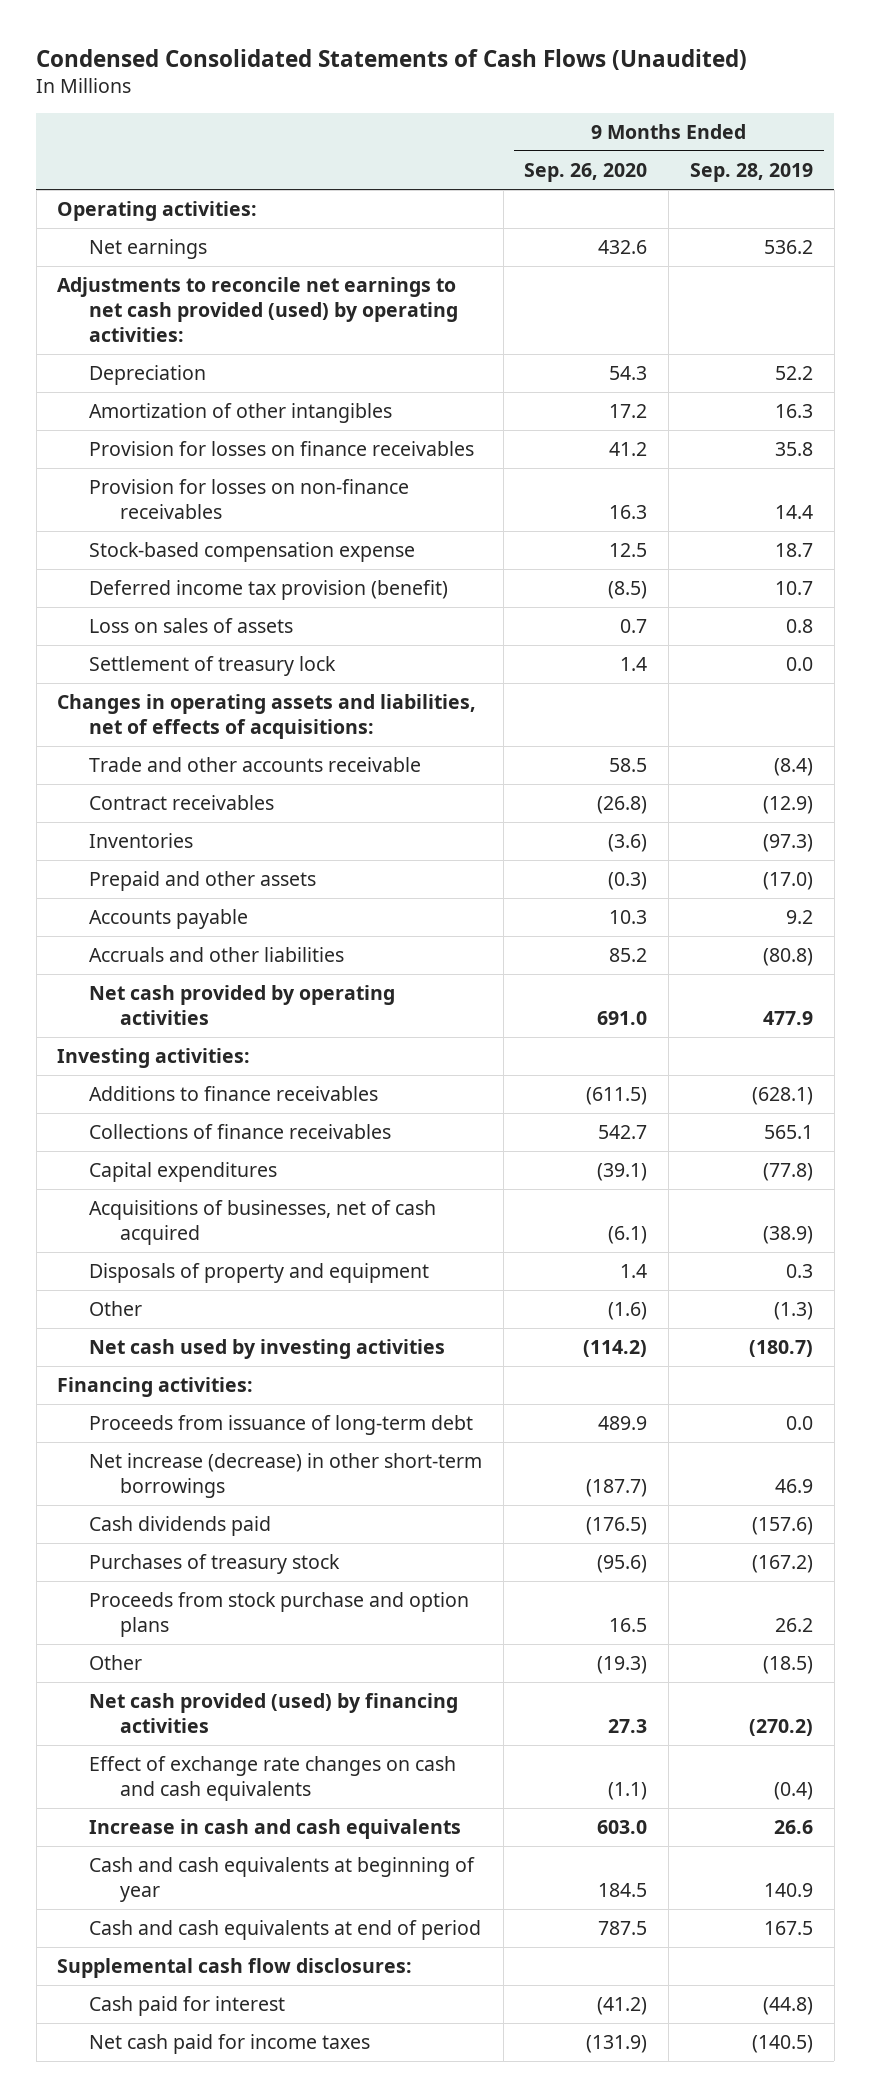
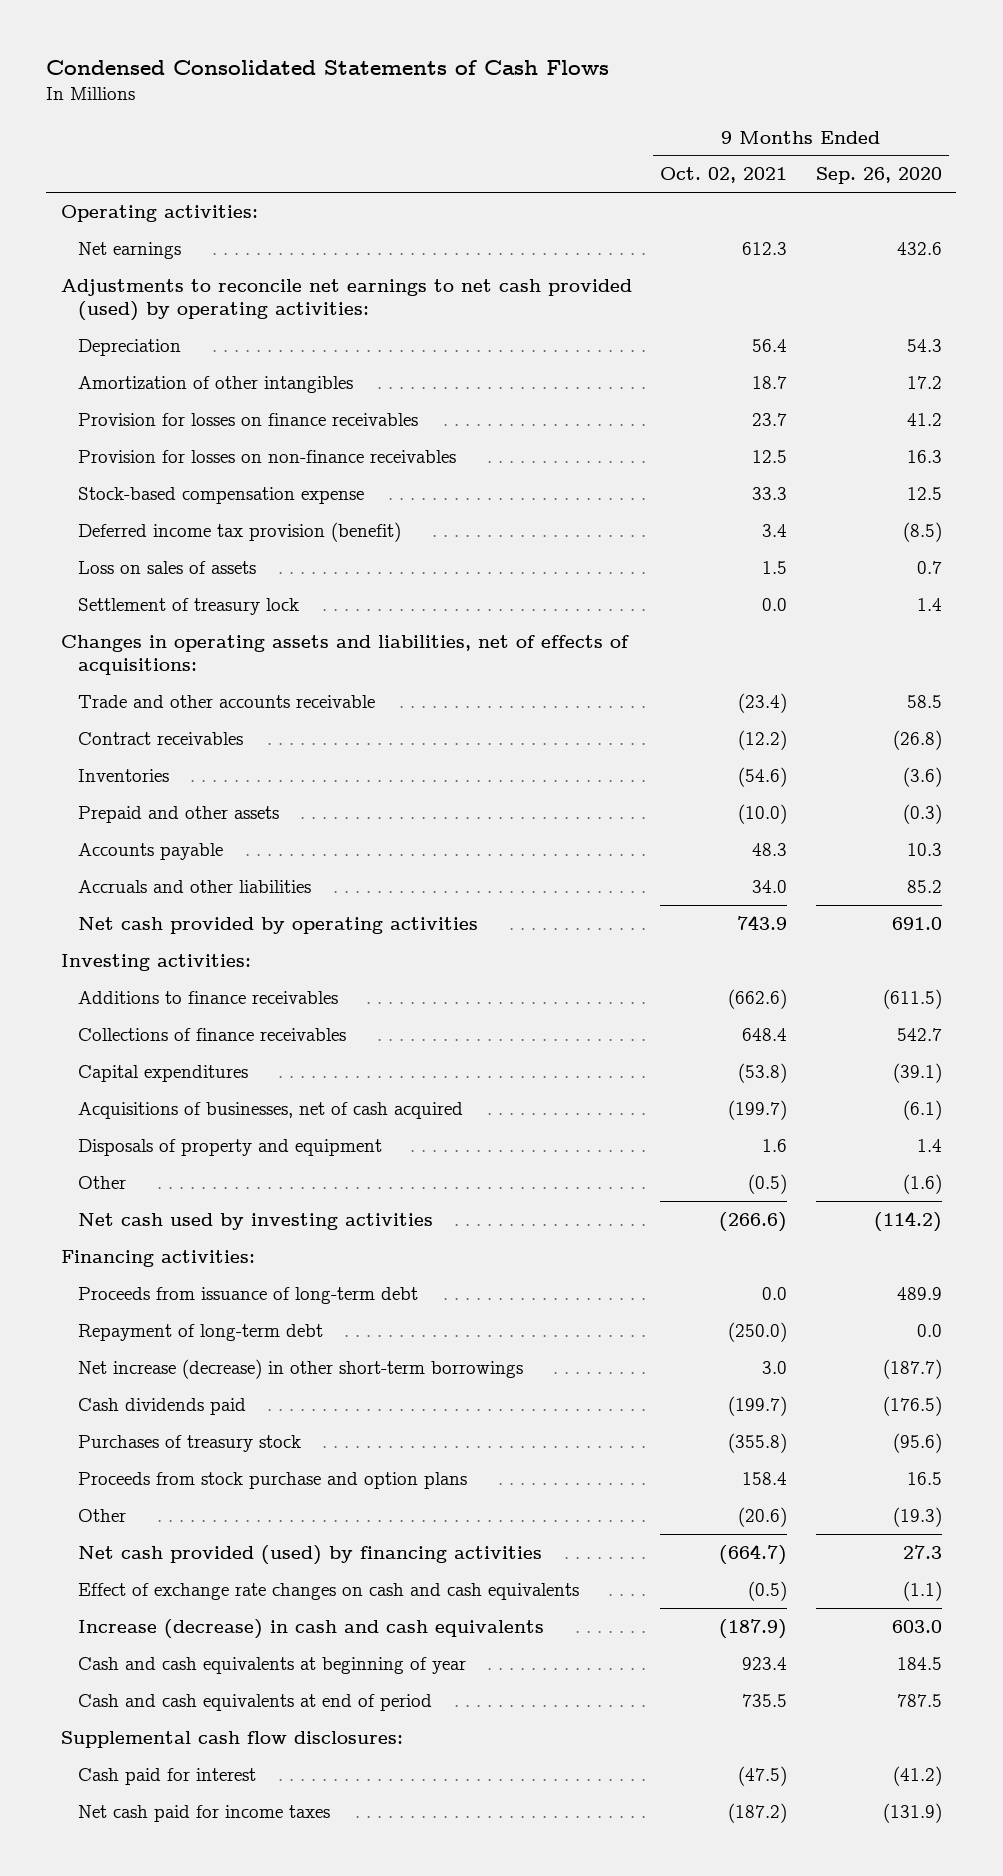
[36,48,748,70] Condensed Consolidated Statements of Cash Flows (Unaudited) -> [46,60,610,76] Condensed Consolidated Statements of Cash Flows
[690,163,814,183] Sep. 28, 2019 -> none
none -> [660,167,788,184] Oct. 02, 2021
none -> [77,1323,323,1341] Repayment of long-term debt
[88,1819,461,1840] Increase in cash and cash equivalents -> [77,1618,544,1639] Increase (decrease) in cash and cash equivalents

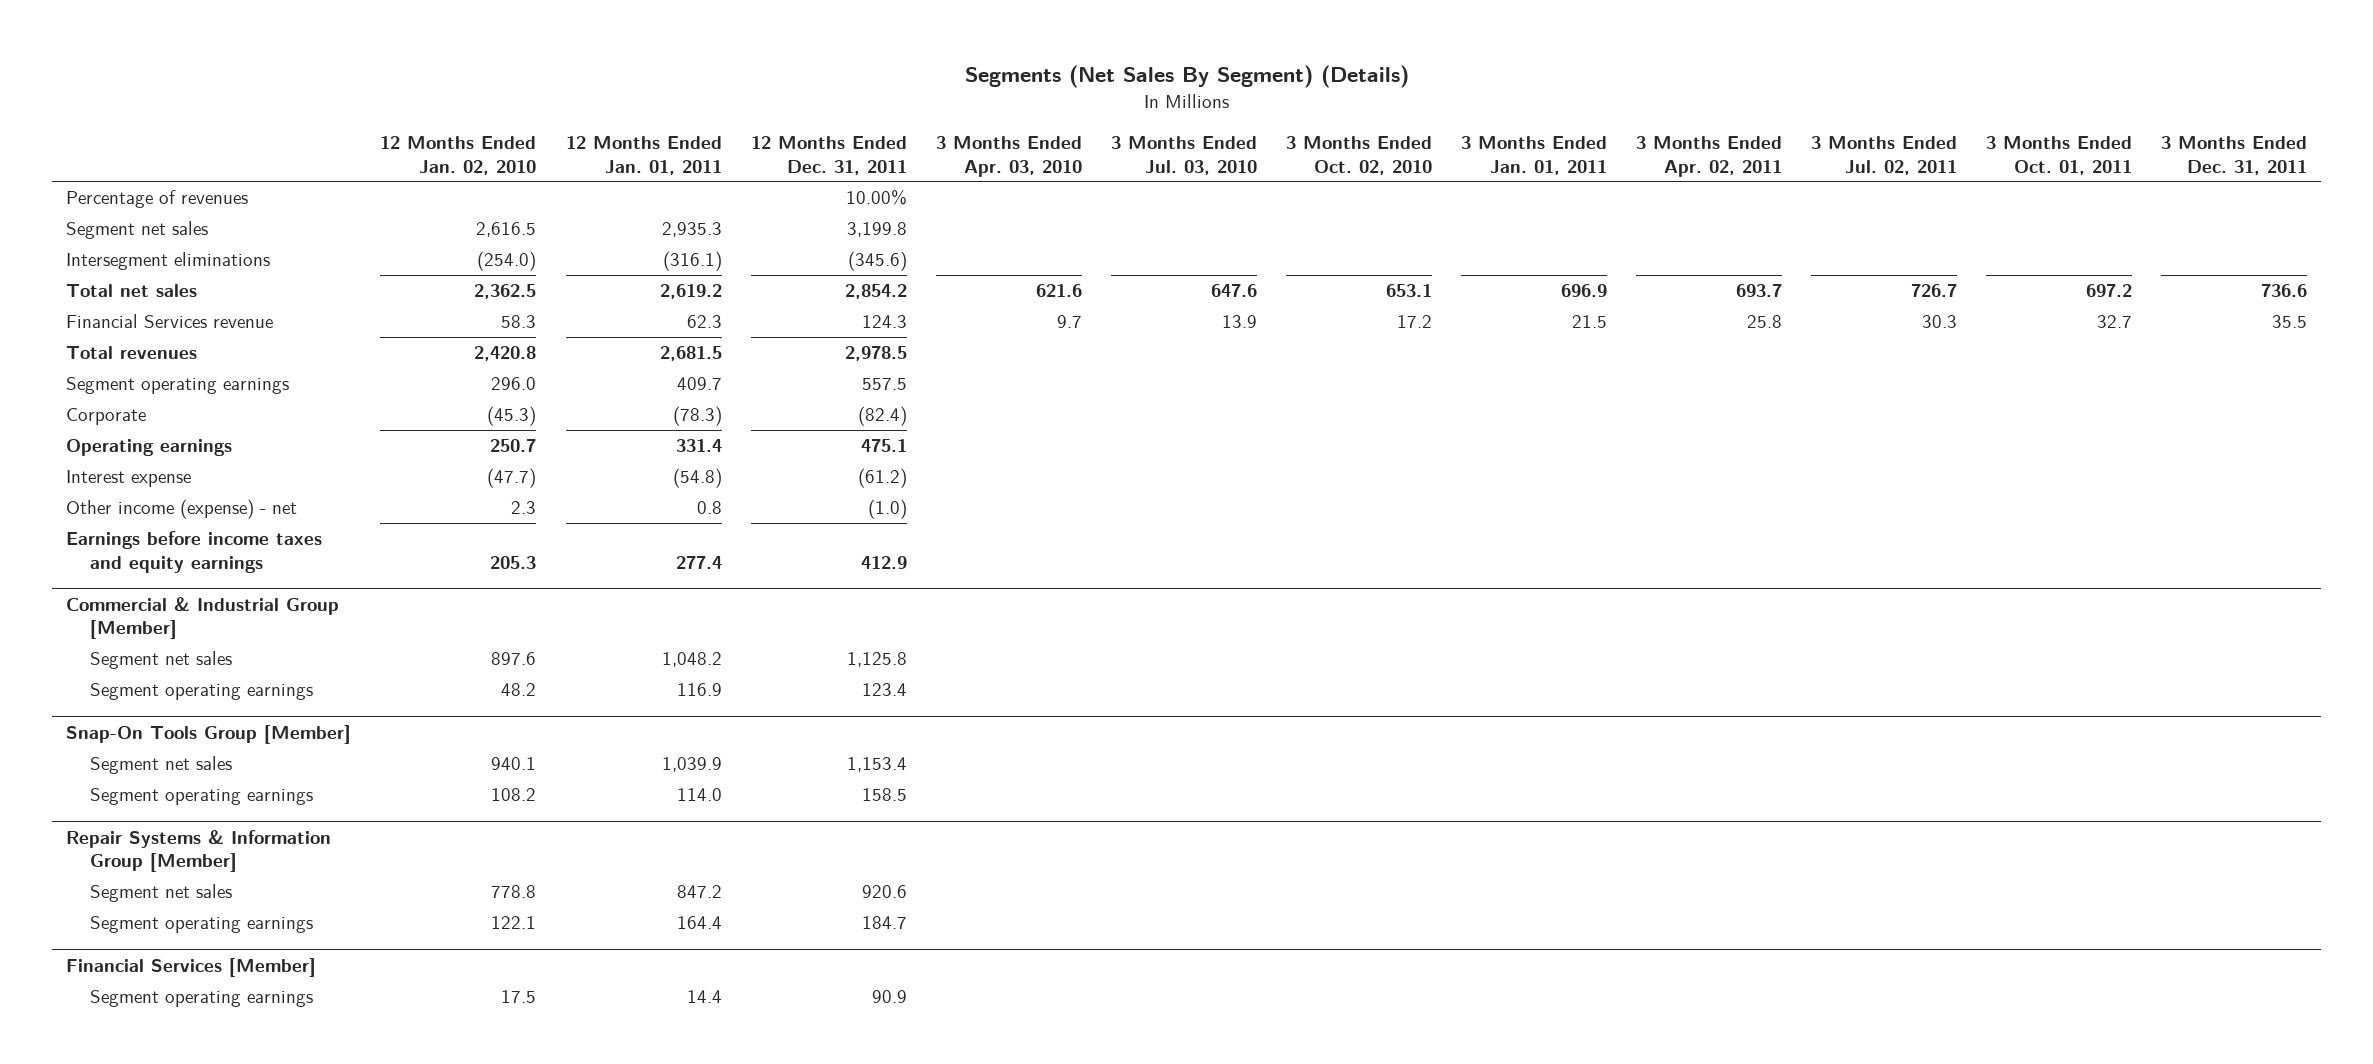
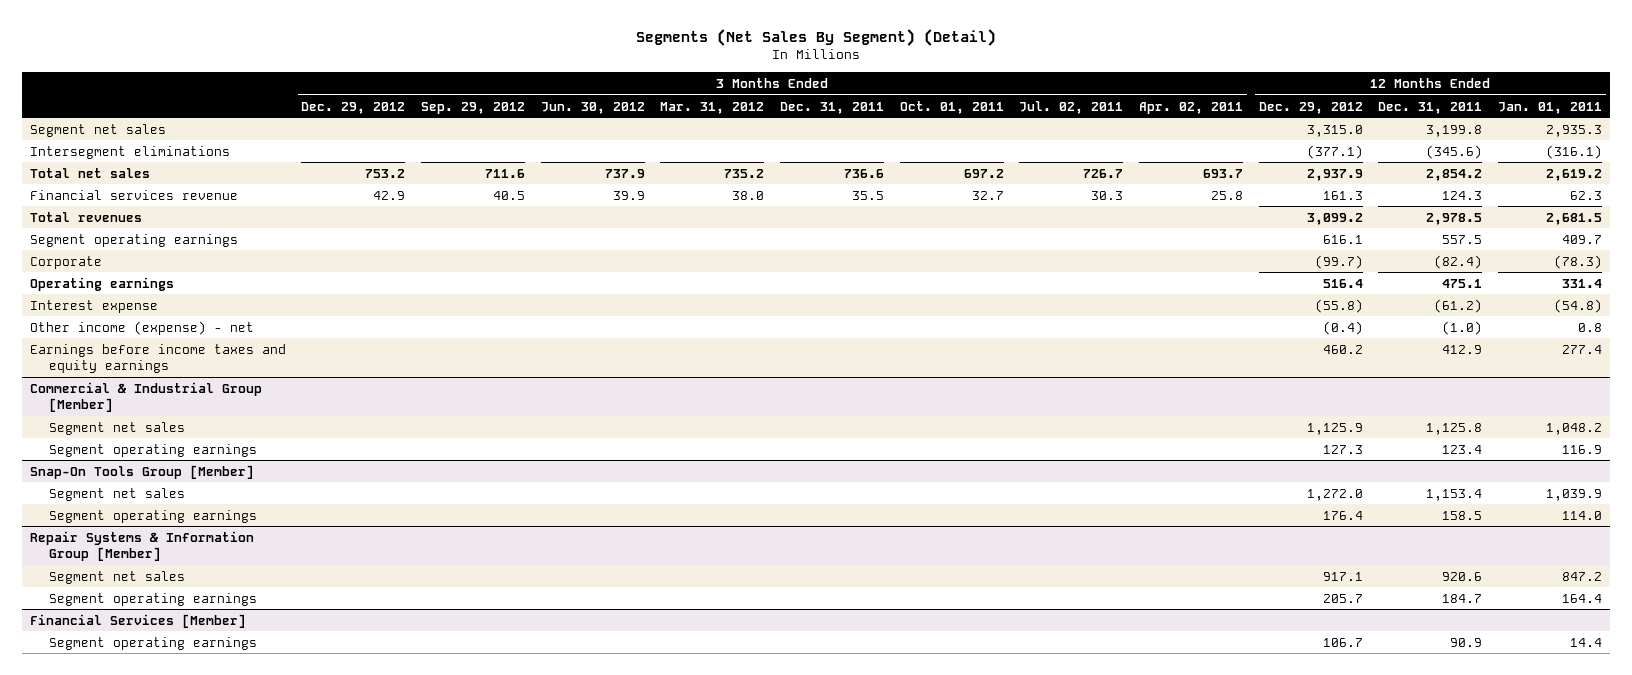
[964,64,1409,88] Segments (Net Sales By Segment) (Details) -> [635,29,996,47] Segments (Net Sales By Segment) (Detail)
[380,136,537,175] 12 Months Ended Jan. 02, 2010 -> none
[935,136,1082,177] 3 Months Ended Apr. 03, 2010 -> none
[1110,136,1257,175] 3 Months Ended Jul. 03, 2010 -> none
[1285,136,1432,175] 3 Months Ended Oct. 02, 2010 -> none
[1460,136,1607,175] 3 Months Ended Jan. 01, 2011 -> none
none -> [301,101,406,114] Dec. 29, 2012
none -> [421,101,526,114] Sep. 29, 2012
none -> [540,101,645,114] Jun. 30, 2012
none -> [660,101,765,114] Mar. 31, 2012
none -> [1258,101,1363,114] Dec. 29, 2012
[66,190,249,209] Percentage of revenues -> none
[66,314,274,329] Financial Services revenue -> [29,189,238,200] Financial services revenue

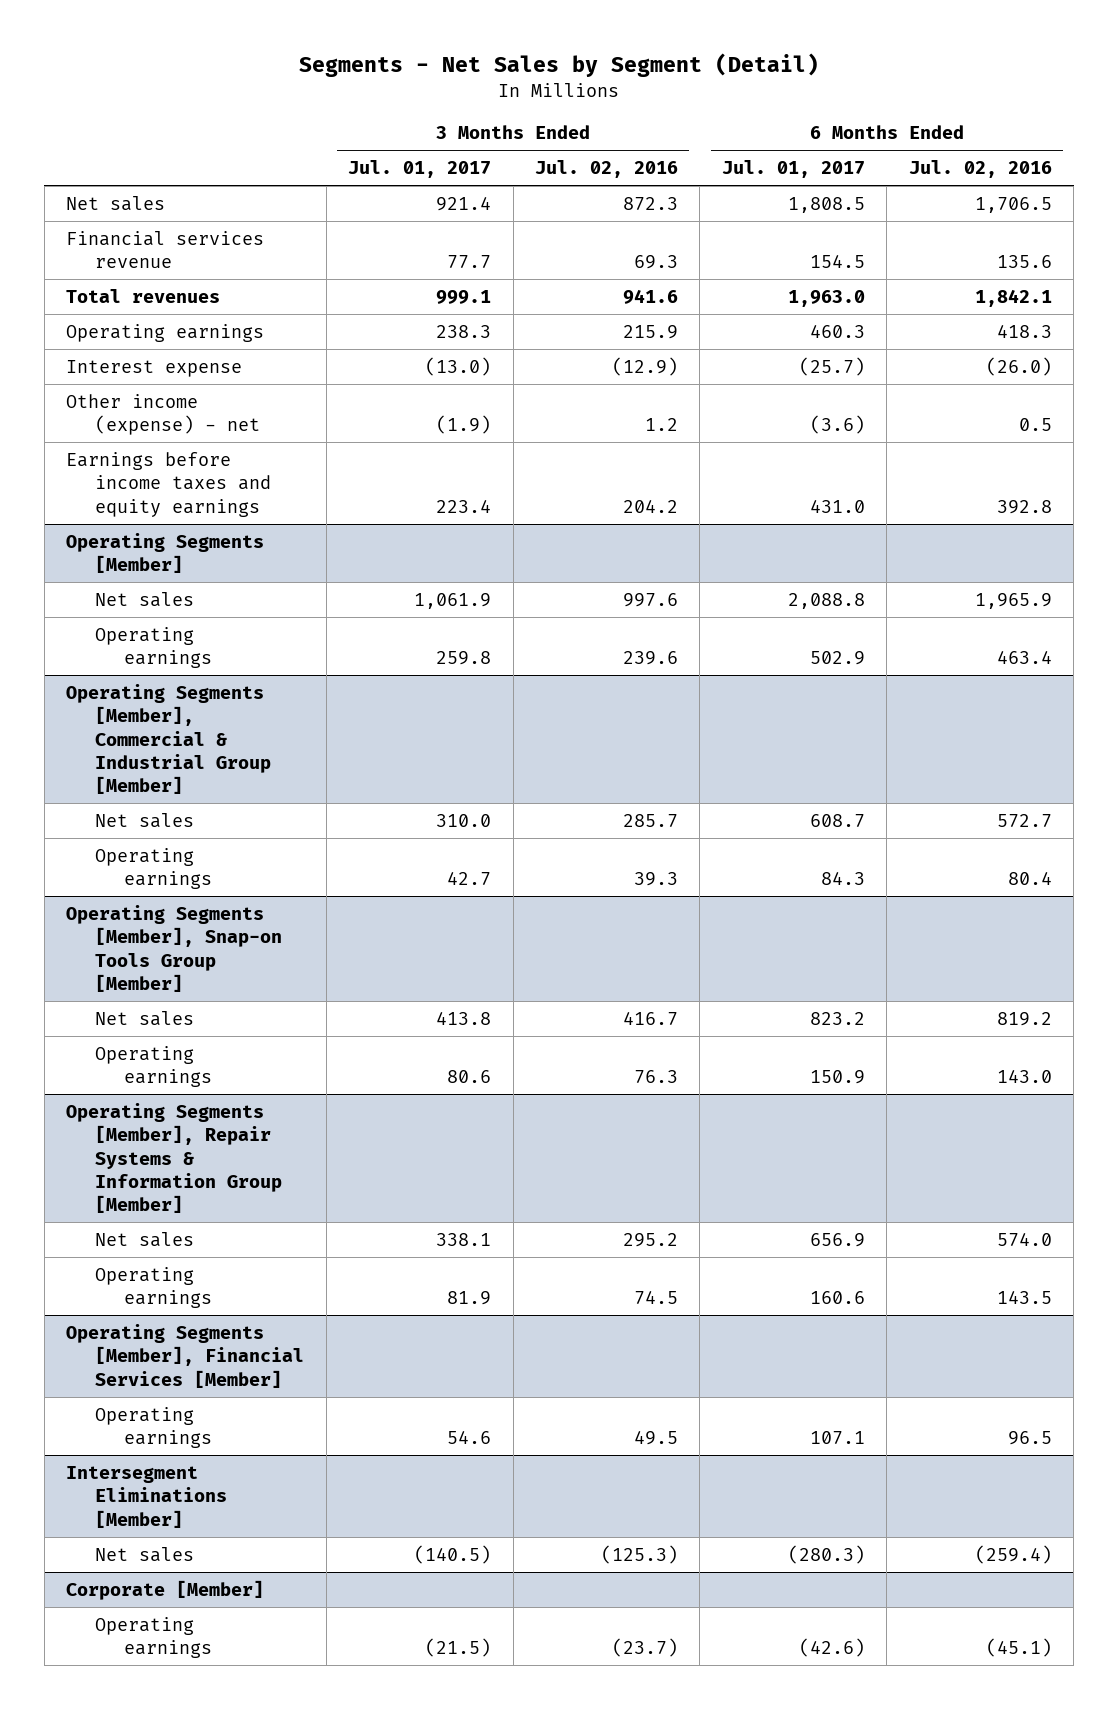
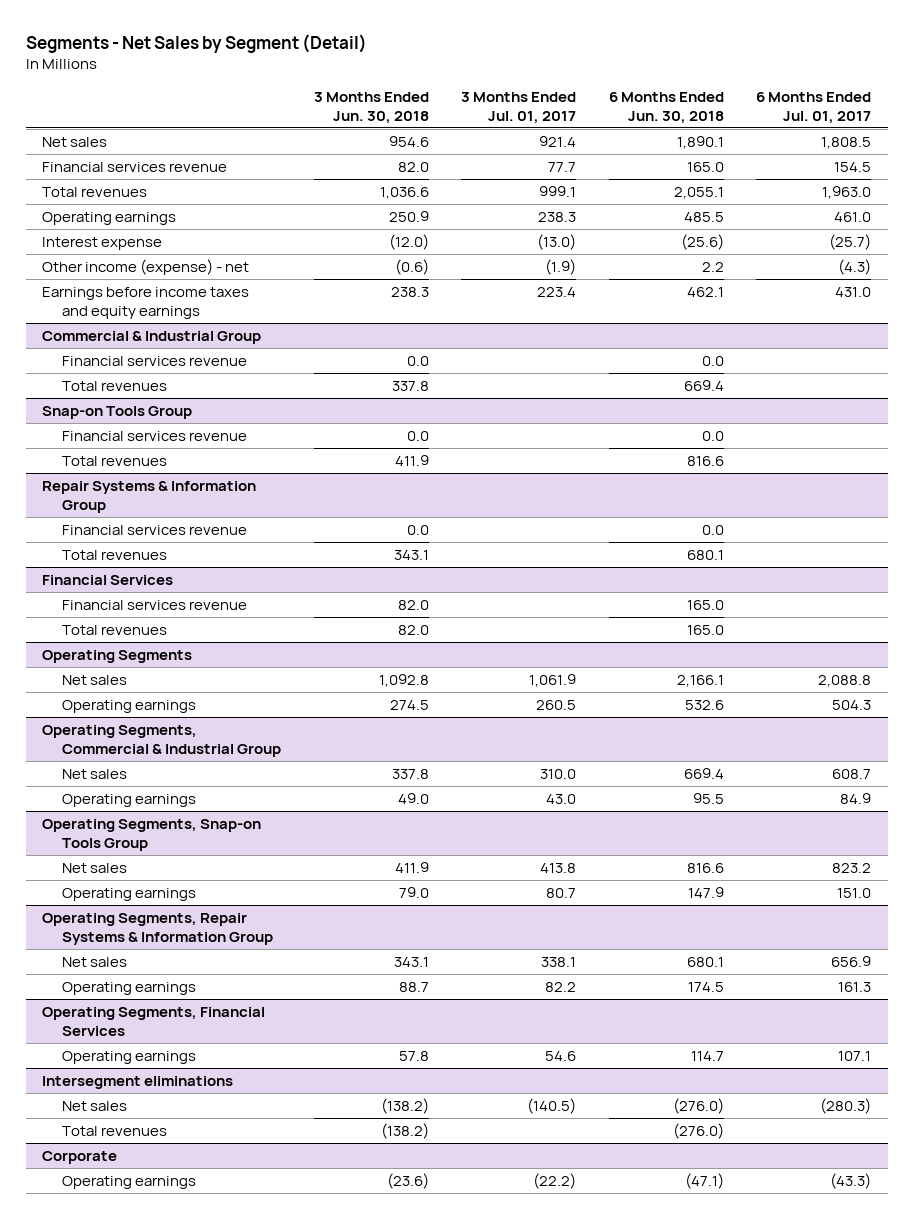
[535,160,679,179] Jul. 02, 2016 -> none
[908,160,1052,179] Jul. 02, 2016 -> none
none -> [313,91,429,124] 3 Months Ended Jun. 30, 2018
none -> [608,91,724,124] 6 Months Ended Jun. 30, 2018
[809,324,865,338] 460.3 -> [834,211,872,222] 461.0
[809,415,865,435] (3.6) -> [838,258,872,275] (4.3)
none -> [41,330,261,344] Commercial & Industrial Group
none -> [62,355,248,366] Financial services revenue
none -> [62,380,168,391] Total revenues
none -> [41,405,192,419] Snap-on Tools Group
none -> [62,430,248,441] Financial services revenue
none -> [62,455,168,466] Total revenues
none -> [41,480,256,513] Repair Systems & Information Group
none -> [62,524,248,535] Financial services revenue
none -> [62,549,168,560] Total revenues
none -> [41,574,173,585] Financial Services
none -> [62,599,248,610] Financial services revenue
none -> [62,624,168,635] Total revenues
[66,532,265,574] Operating Segments [Member] -> [41,649,192,663] Operating Segments
[436,651,492,666] 259.8 -> [536,699,577,710] 260.5
[809,651,865,666] 502.9 -> [832,699,872,710] 504.3
[66,683,272,795] Operating Segments [Member], Commercial & Industrial Group [Member] -> [41,724,282,757] Operating Segments, Commercial & Industrial Group
[447,872,492,886] 42.7 -> [546,793,577,804] 43.0
[820,872,865,886] 84.3 -> [840,792,872,804] 84.9
[66,904,283,992] Operating Segments [Member], Snap-on Tools Group [Member] -> [41,818,261,851] Operating Segments, Snap-on Tools Group
[447,1070,492,1084] 80.6 -> [546,887,577,898] 80.7
[809,1070,865,1085] 150.9 -> [837,887,872,898] 151.0
[66,1102,283,1214] Operating Segments [Member], Repair Systems & Information Group [Member] -> [41,912,274,945] Operating Segments, Repair Systems & Information Group
[447,1291,492,1306] 81.9 -> [545,981,577,992] 82.2
[809,1291,865,1305] 160.6 -> [838,981,872,992] 161.3
[66,1323,305,1388] Operating Segments [Member], Financial Services [Member] -> [41,1006,265,1036] Operating Segments, Financial Services
[66,1465,228,1528] Intersegment Eliminations [Member] -> [41,1075,233,1089] Intersegment eliminations
none -> [62,1125,168,1136] Total revenues
[66,1579,265,1600] Corporate [Member] -> [41,1150,117,1164] Corporate
[425,1638,492,1658] (21.5) -> [533,1172,577,1189] (22.2)
[798,1638,865,1658] (42.6) -> [830,1172,872,1189] (43.3)

